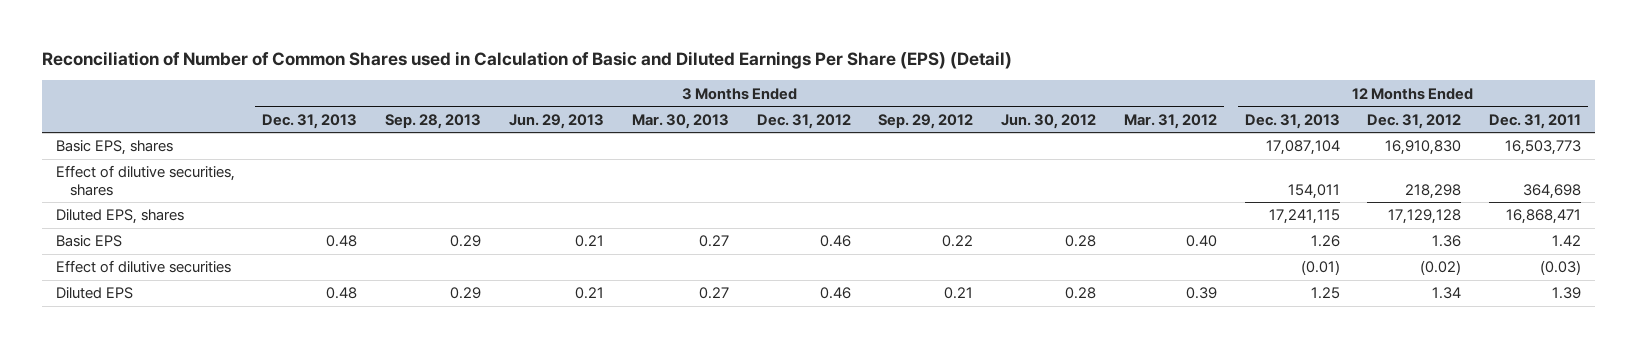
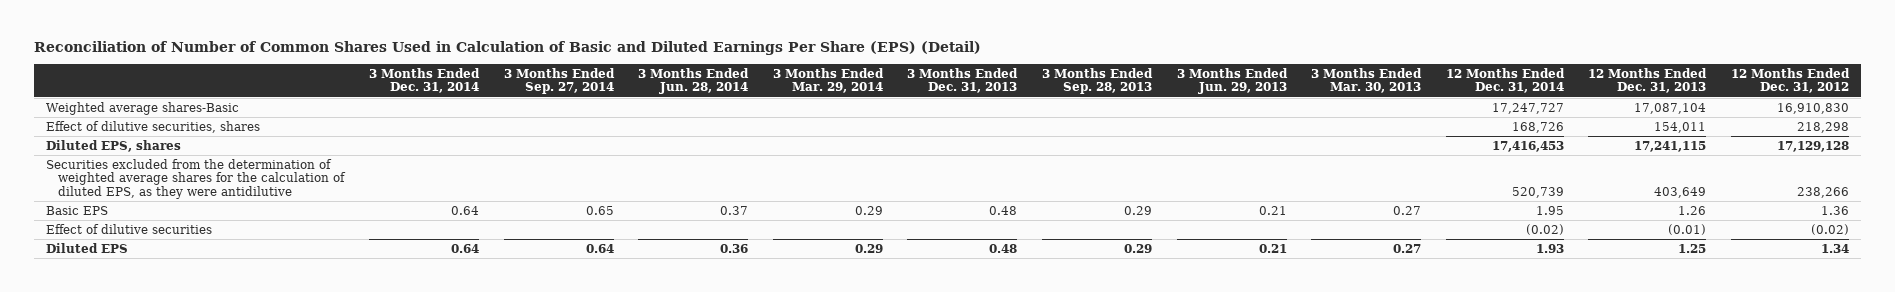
[41,51,1012,70] Reconciliation of Number of Common Shares used in Calculation of Basic and Diluted Earnings Per Share (EPS) (Detail) -> [34,41,982,56] Reconciliation of Number of Common Shares Used in Calculation of Basic and Diluted Earnings Per Share (EPS) (Detail)
[756,113,851,129] Dec. 31, 2012 -> none
[878,113,974,129] Sep. 29, 2012 -> none
[1001,113,1097,129] Jun. 30, 2012 -> none
[1123,113,1217,129] Mar. 31, 2012 -> none
[1489,113,1582,129] Dec. 31, 2011 -> none
none -> [368,67,480,94] 3 Months Ended Dec. 31, 2014
none -> [503,67,615,95] 3 Months Ended Sep. 27, 2014
none -> [638,67,750,95] 3 Months Ended Jun. 28, 2014
none -> [772,67,884,94] 3 Months Ended Mar. 29, 2014
none -> [1445,67,1565,94] 12 Months Ended Dec. 31, 2014
[55,140,173,156] Basic EPS, shares -> [46,101,240,115] Weighted average shares-Basic
none -> [46,158,347,200] Securities excluded from the determination of weighted average shares for the calculation of diluted EPS, as they were antidilutive

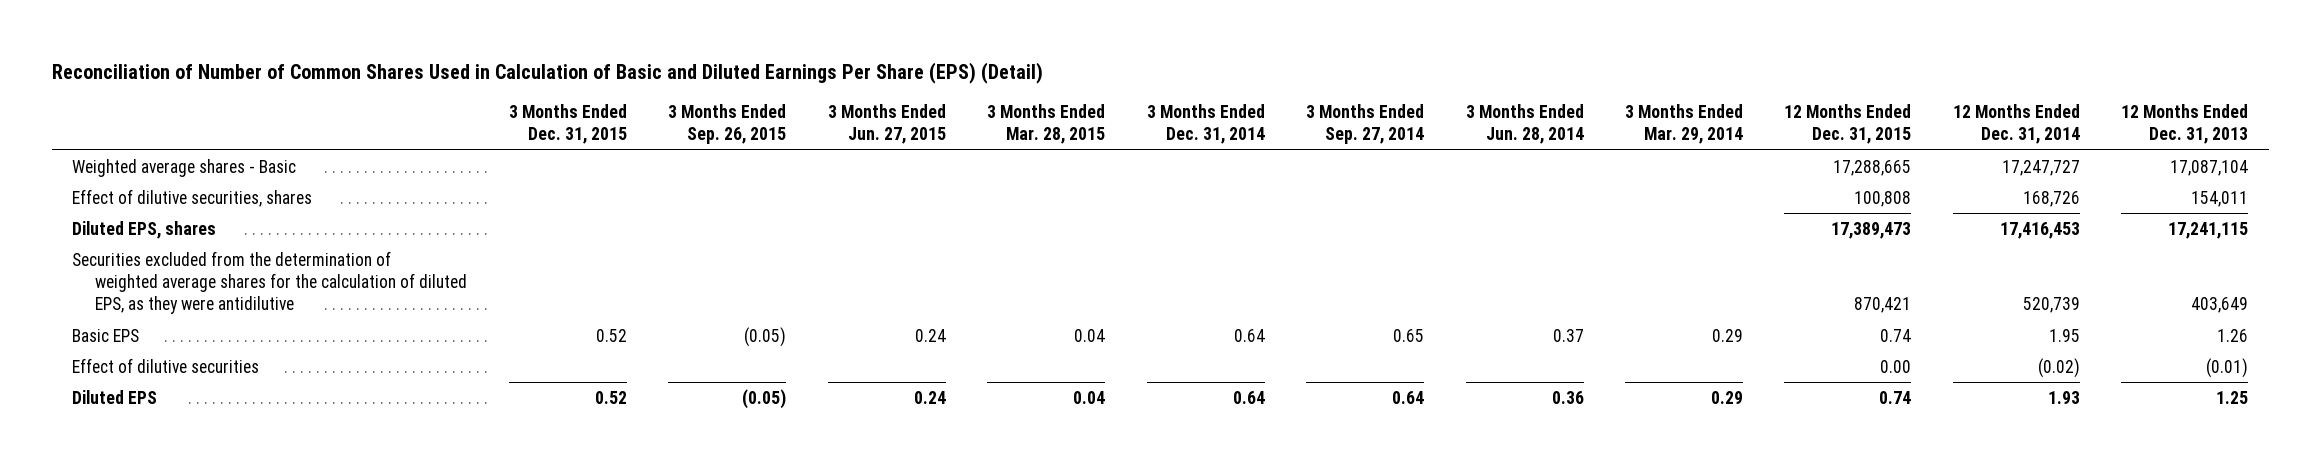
[907,67,1019,94] 3 Months Ended Dec. 31, 2013 -> none
[1041,67,1153,95] 3 Months Ended Sep. 28, 2013 -> none
[1176,67,1288,95] 3 Months Ended Jun. 29, 2013 -> none
[1311,67,1423,94] 3 Months Ended Mar. 30, 2013 -> none
[1730,67,1850,94] 12 Months Ended Dec. 31, 2012 -> none
none -> [508,104,627,145] 3 Months Ended Dec. 31, 2015
none -> [668,104,787,145] 3 Months Ended Sep. 26, 2015
none -> [827,104,946,145] 3 Months Ended Jun. 27, 2015
none -> [987,104,1106,145] 3 Months Ended Mar. 28, 2015
none -> [1784,104,1912,145] 12 Months Ended Dec. 31, 2015
[46,101,240,115] Weighted average shares-Basic -> [72,158,297,177] Weighted average shares - Basic

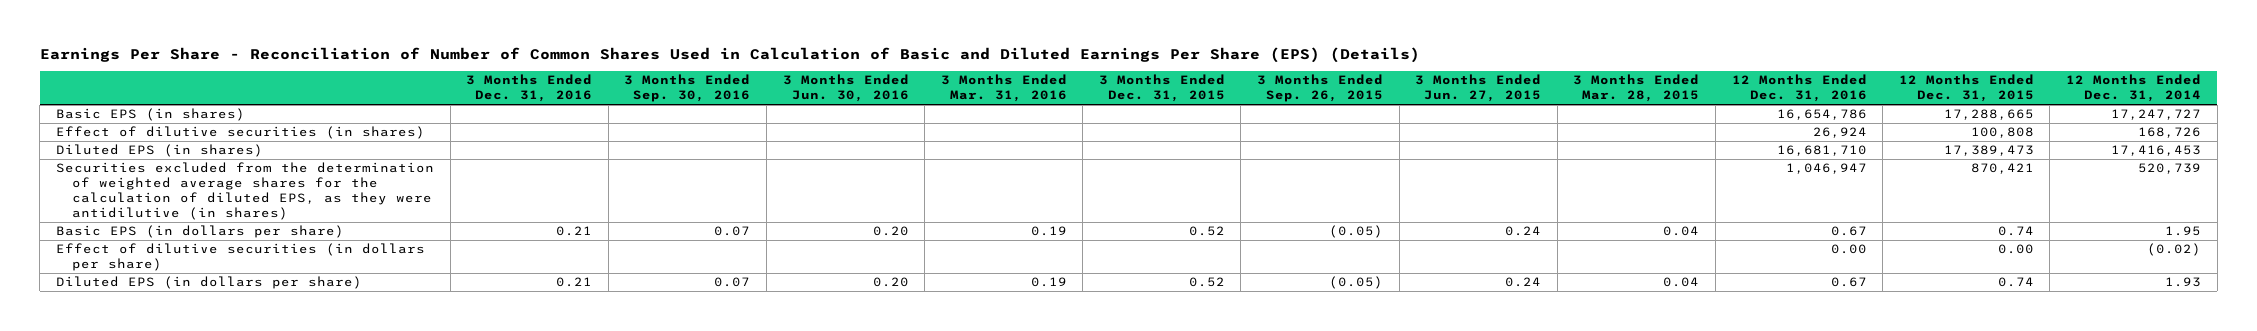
[51,61,1043,84] Reconciliation of Number of Common Shares Used in Calculation of Basic and Diluted Earnings Per Share (EPS) (Detail) -> [39,46,1420,63] Earnings Per Share - Reconciliation of Number of Common Shares Used in Calculation of Basic and Diluted Earnings Per Share (EPS) (Details)
[1146,104,1265,145] 3 Months Ended Dec. 31, 2014 -> none
[1306,104,1425,145] 3 Months Ended Sep. 27, 2014 -> none
[1465,104,1584,145] 3 Months Ended Jun. 28, 2014 -> none
[1624,104,1743,145] 3 Months Ended Mar. 29, 2014 -> none
[2121,104,2249,145] 12 Months Ended Dec. 31, 2013 -> none
none -> [466,74,593,103] 3 Months Ended Dec. 31, 2016
none -> [624,74,751,103] 3 Months Ended Sep. 30, 2016
none -> [782,74,909,103] 3 Months Ended Jun. 30, 2016
none -> [940,74,1067,103] 3 Months Ended Mar. 31, 2016
none -> [1731,74,1867,103] 12 Months Ended Dec. 31, 2016
[72,158,297,177] Weighted average shares - Basic -> [55,108,245,122] Basic EPS (in shares)
[72,188,313,207] Effect of dilutive securities, shares -> [55,126,425,140] Effect of dilutive securities (in shares)
[72,220,217,239] Diluted EPS, shares -> [55,144,263,158] Diluted EPS (in shares)
[72,250,468,315] Securities excluded from the determination of weighted average shares for the calculation of diluted EPS, as they were antidilutive -> [55,162,434,221] Securities excluded from the determination of weighted average shares for the calculation of diluted EPS, as they were antidilutive (in shares)
[72,328,140,342] Basic EPS -> [55,225,344,239] Basic EPS (in dollars per share)
[72,357,260,373] Effect of dilutive securities -> [55,243,425,272] Effect of dilutive securities (in dollars per share)
[72,389,158,404] Diluted EPS -> [55,276,362,290] Diluted EPS (in dollars per share)

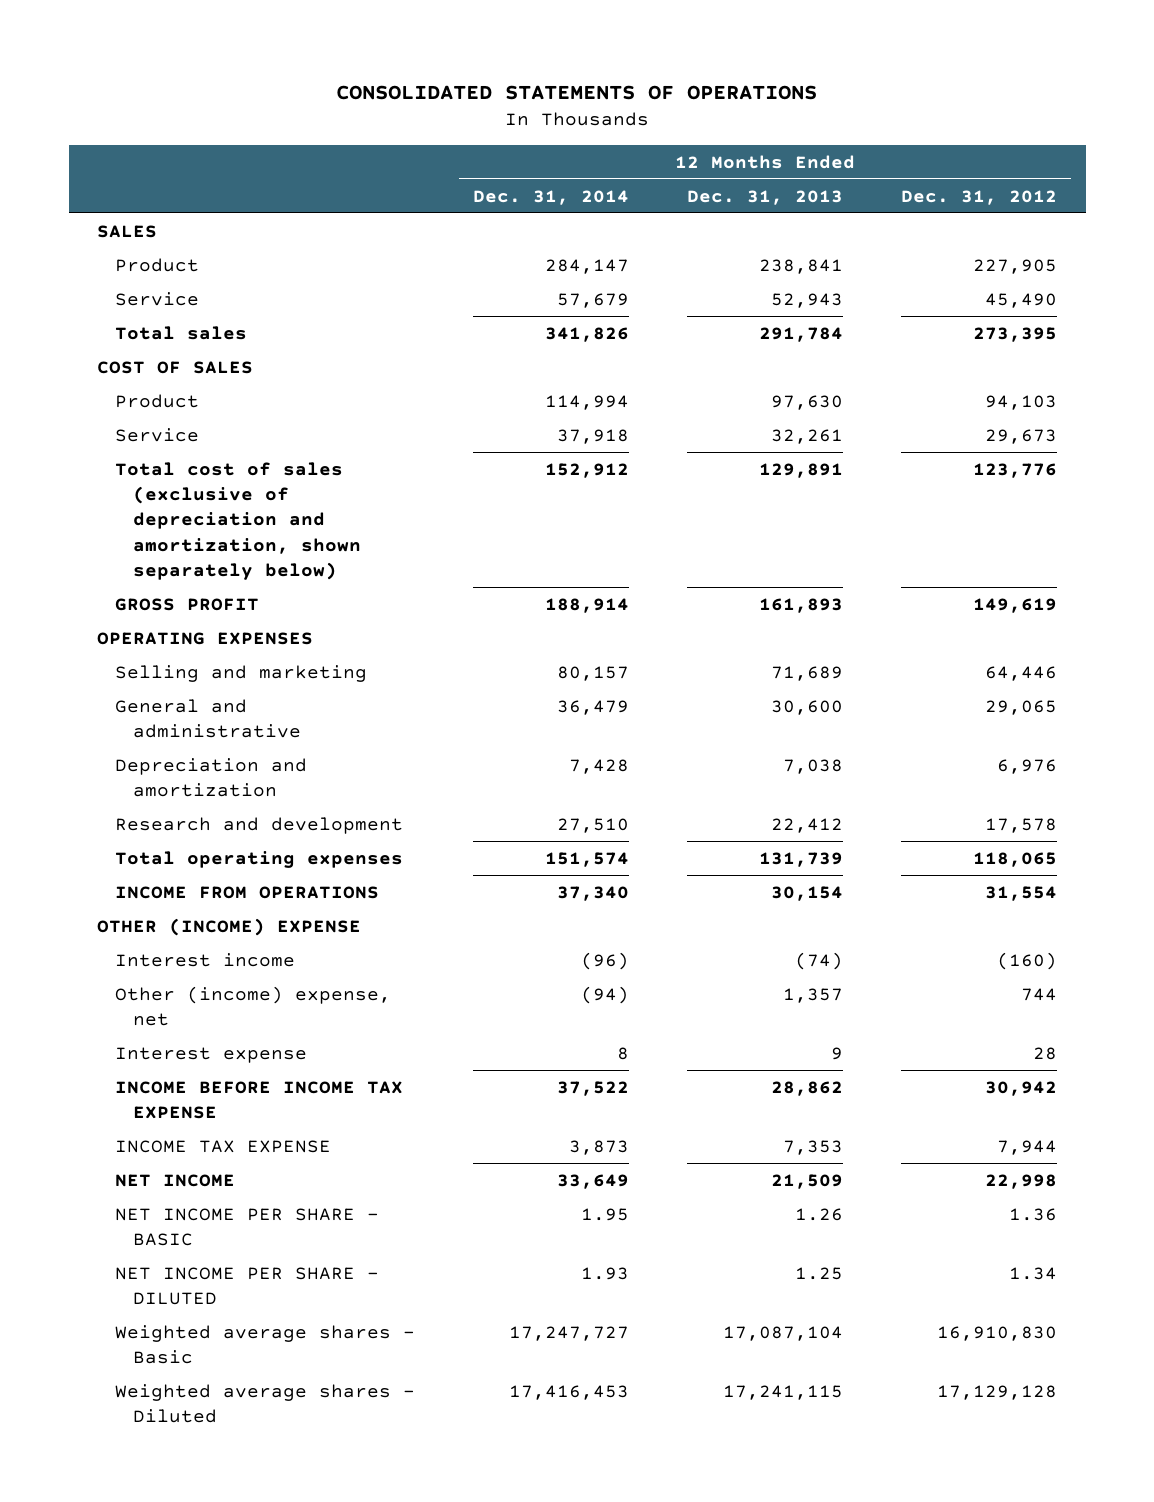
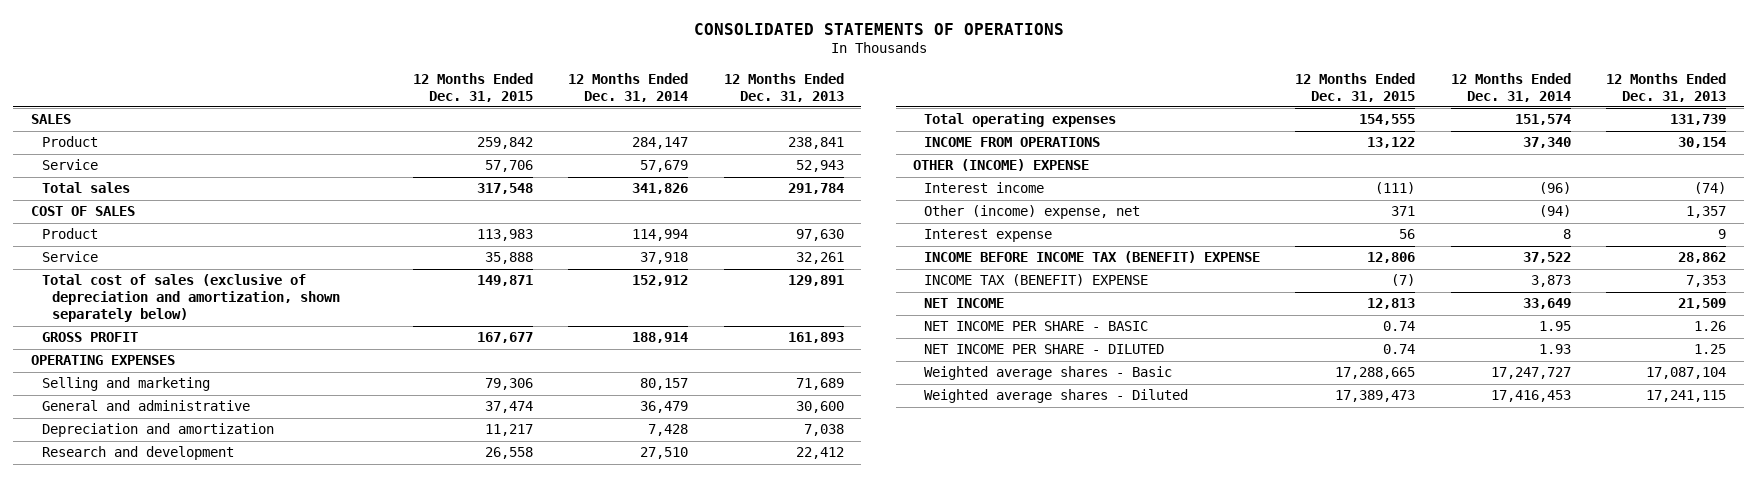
[900,189,1057,205] Dec. 31, 2012 -> none
none -> [413,72,534,102] 12 Months Ended Dec. 31, 2015
[115,1080,404,1119] INCOME BEFORE INCOME TAX EXPENSE -> [924,251,1261,264] INCOME BEFORE INCOME TAX (BENEFIT) EXPENSE
[115,1139,332,1153] INCOME TAX EXPENSE -> [924,274,1149,287] INCOME TAX (BENEFIT) EXPENSE

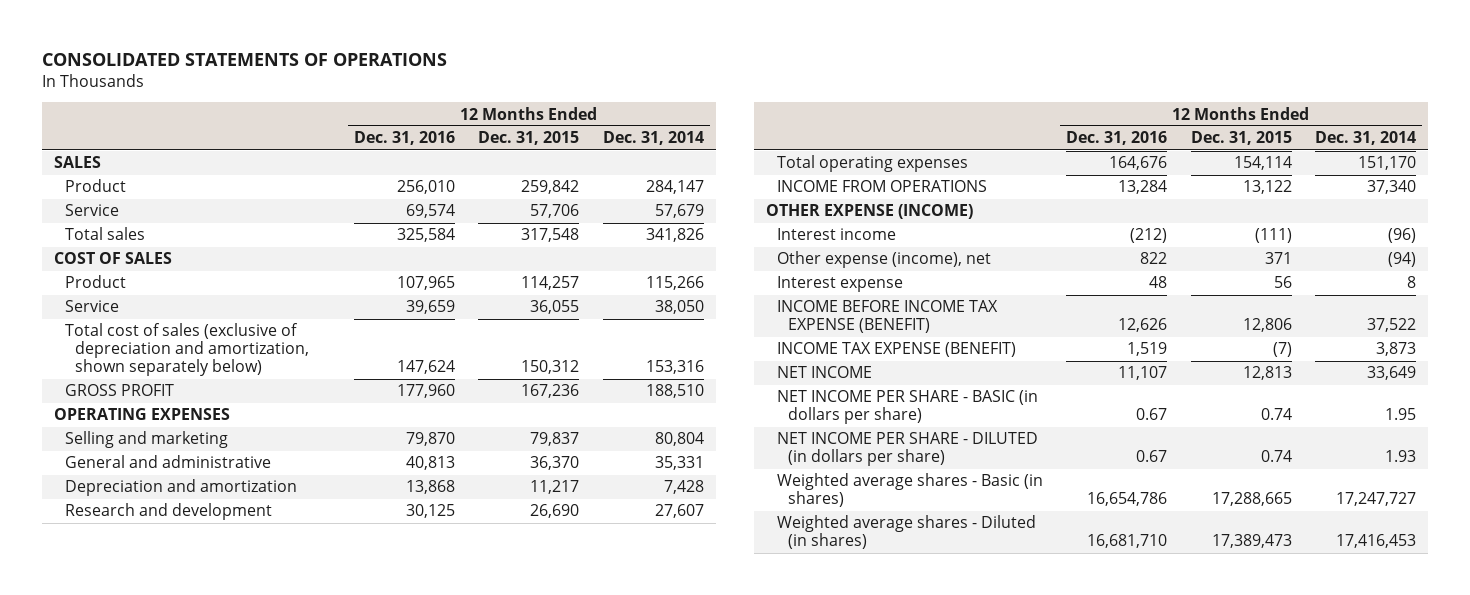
[723,72,844,102] 12 Months Ended Dec. 31, 2013 -> none
none -> [354,131,456,146] Dec. 31, 2016
[477,229,534,242] 113,983 -> [521,276,580,291] 114,257
[632,229,689,242] 114,994 -> [645,276,704,291] 115,266
[485,252,534,265] 35,888 -> [530,300,580,315] 36,055
[640,252,689,265] 37,918 -> [654,300,704,315] 38,050
[477,275,534,287] 149,871 -> [521,360,580,375] 150,312
[632,275,689,287] 152,912 -> [645,360,704,375] 153,316
[477,332,534,344] 167,677 -> [521,384,580,399] 167,236
[632,332,689,344] 188,914 -> [645,384,704,399] 188,510
[485,378,534,391] 79,306 -> [530,432,580,447] 79,837
[640,378,689,391] 80,157 -> [654,432,704,447] 80,804
[485,401,534,414] 37,474 -> [530,456,580,471] 36,370
[640,401,689,414] 36,479 -> [654,456,704,471] 35,331
[485,447,534,460] 26,558 -> [530,504,580,519] 26,690
[640,447,689,460] 27,510 -> [654,504,704,519] 27,607
[1359,114,1416,126] 154,555 -> [1233,156,1292,171] 154,114
[1514,114,1571,126] 151,574 -> [1357,156,1416,171] 151,170
[913,159,1090,172] OTHER (INCOME) EXPENSE -> [765,204,973,220] OTHER EXPENSE (INCOME)
[924,205,1141,220] Other (income) expense, net -> [776,251,991,269] Other expense (income), net
[924,251,1261,264] INCOME BEFORE INCOME TAX (BENEFIT) EXPENSE -> [776,300,998,334] INCOME BEFORE INCOME TAX EXPENSE (BENEFIT)
[924,274,1149,287] INCOME TAX (BENEFIT) EXPENSE -> [776,342,1016,358] INCOME TAX EXPENSE (BENEFIT)
[924,321,1149,332] NET INCOME PER SHARE - BASIC -> [776,390,1038,425] NET INCOME PER SHARE - BASIC (in dollars per share)
[924,344,1165,355] NET INCOME PER SHARE - DILUTED -> [776,432,1038,467] NET INCOME PER SHARE - DILUTED (in dollars per share)
[924,366,1173,381] Weighted average shares - Basic -> [776,473,1043,508] Weighted average shares - Basic (in shares)
[924,389,1189,404] Weighted average shares - Diluted -> [776,515,1036,550] Weighted average shares - Diluted (in shares)

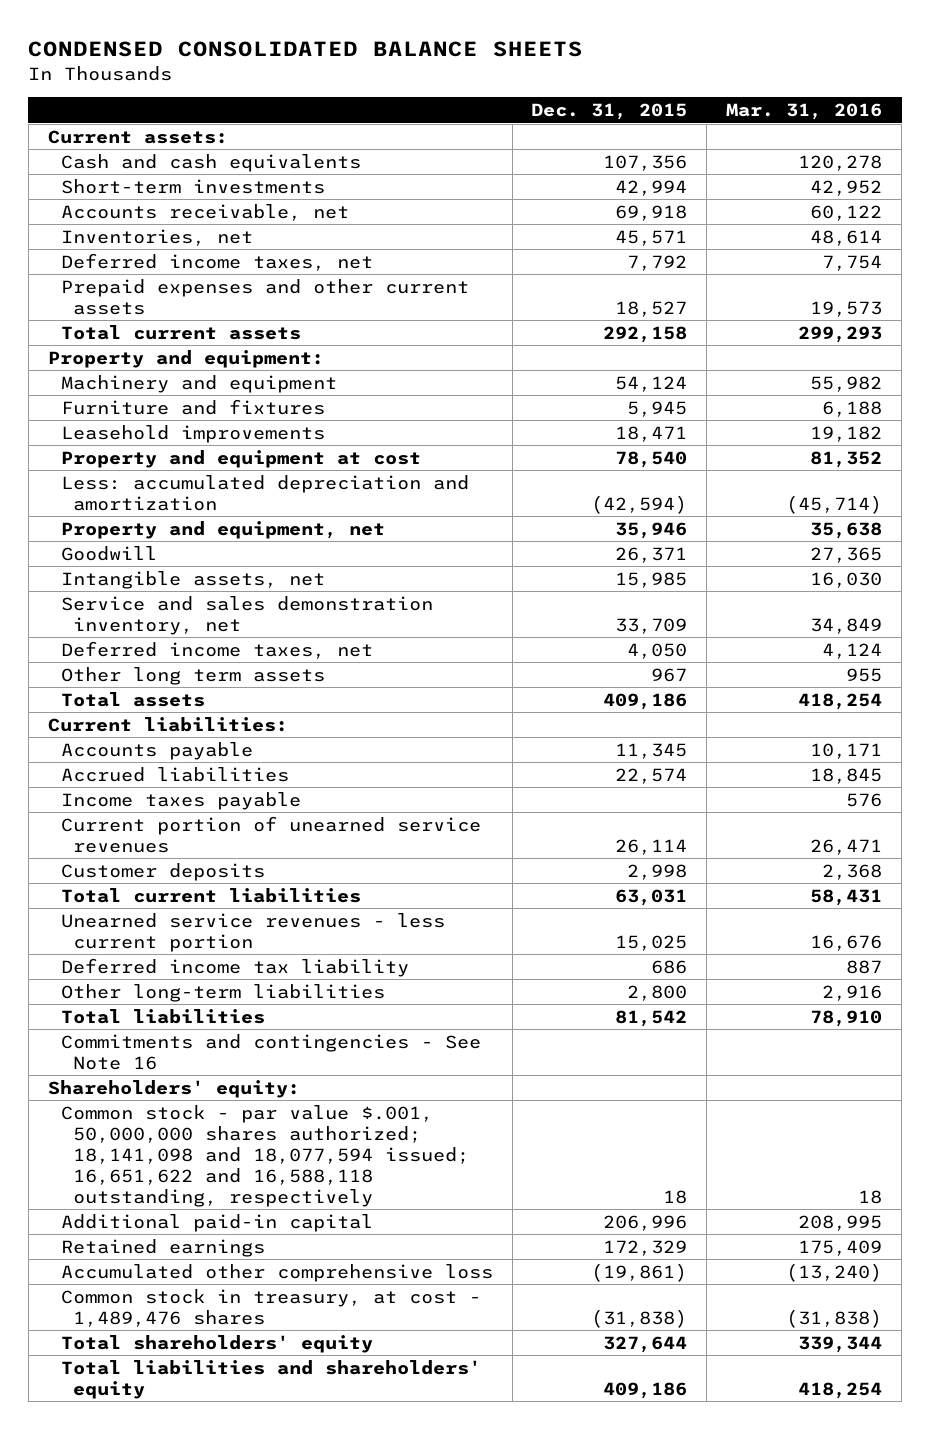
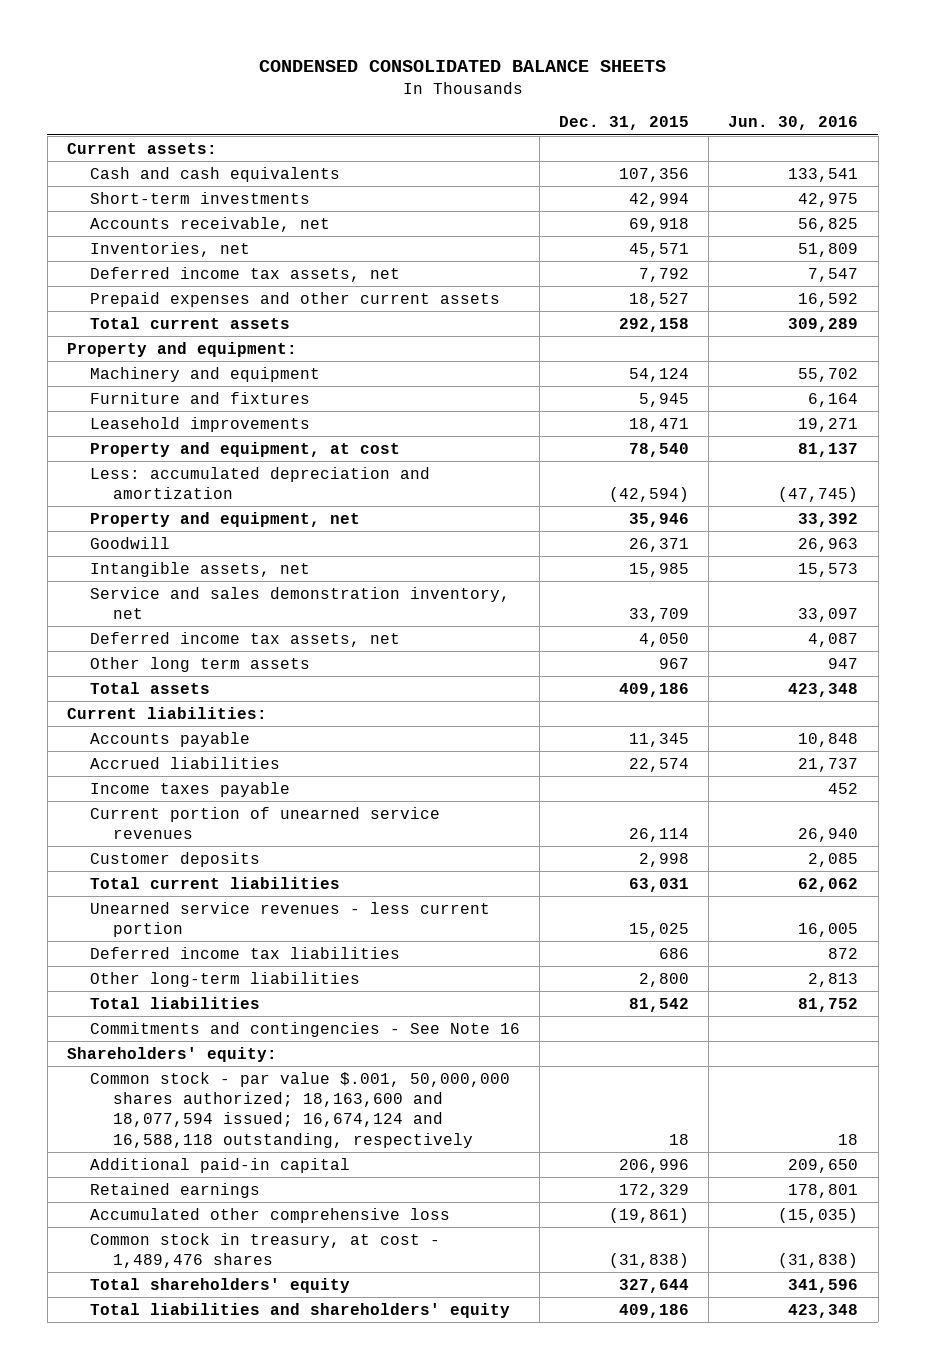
[726,103,883,121] Mar. 31, 2016 -> none
none -> [728,116,859,131] Jun. 30, 2016
[60,252,373,271] Deferred income taxes, net -> [89,266,400,282] Deferred income tax assets, net
[60,449,421,468] Property and equipment at cost -> [89,441,400,457] Property and equipment, at cost
[60,640,373,659] Deferred income taxes, net -> [89,631,400,647] Deferred income tax assets, net
[60,957,409,977] Deferred income tax liability -> [89,946,400,959] Deferred income tax liabilities
[60,1104,470,1207] Common stock - par value $.001, 50,000,000 shares authorized; 18,141,098 and 18,077,594 issued; 16,651,622 and 16,588,118 outstanding, respectively -> [89,1071,510,1148] Common stock - par value $.001, 50,000,000 shares authorized; 18,163,600 and 18,077,594 issued; 16,674,124 and 16,588,118 outstanding, respectively

